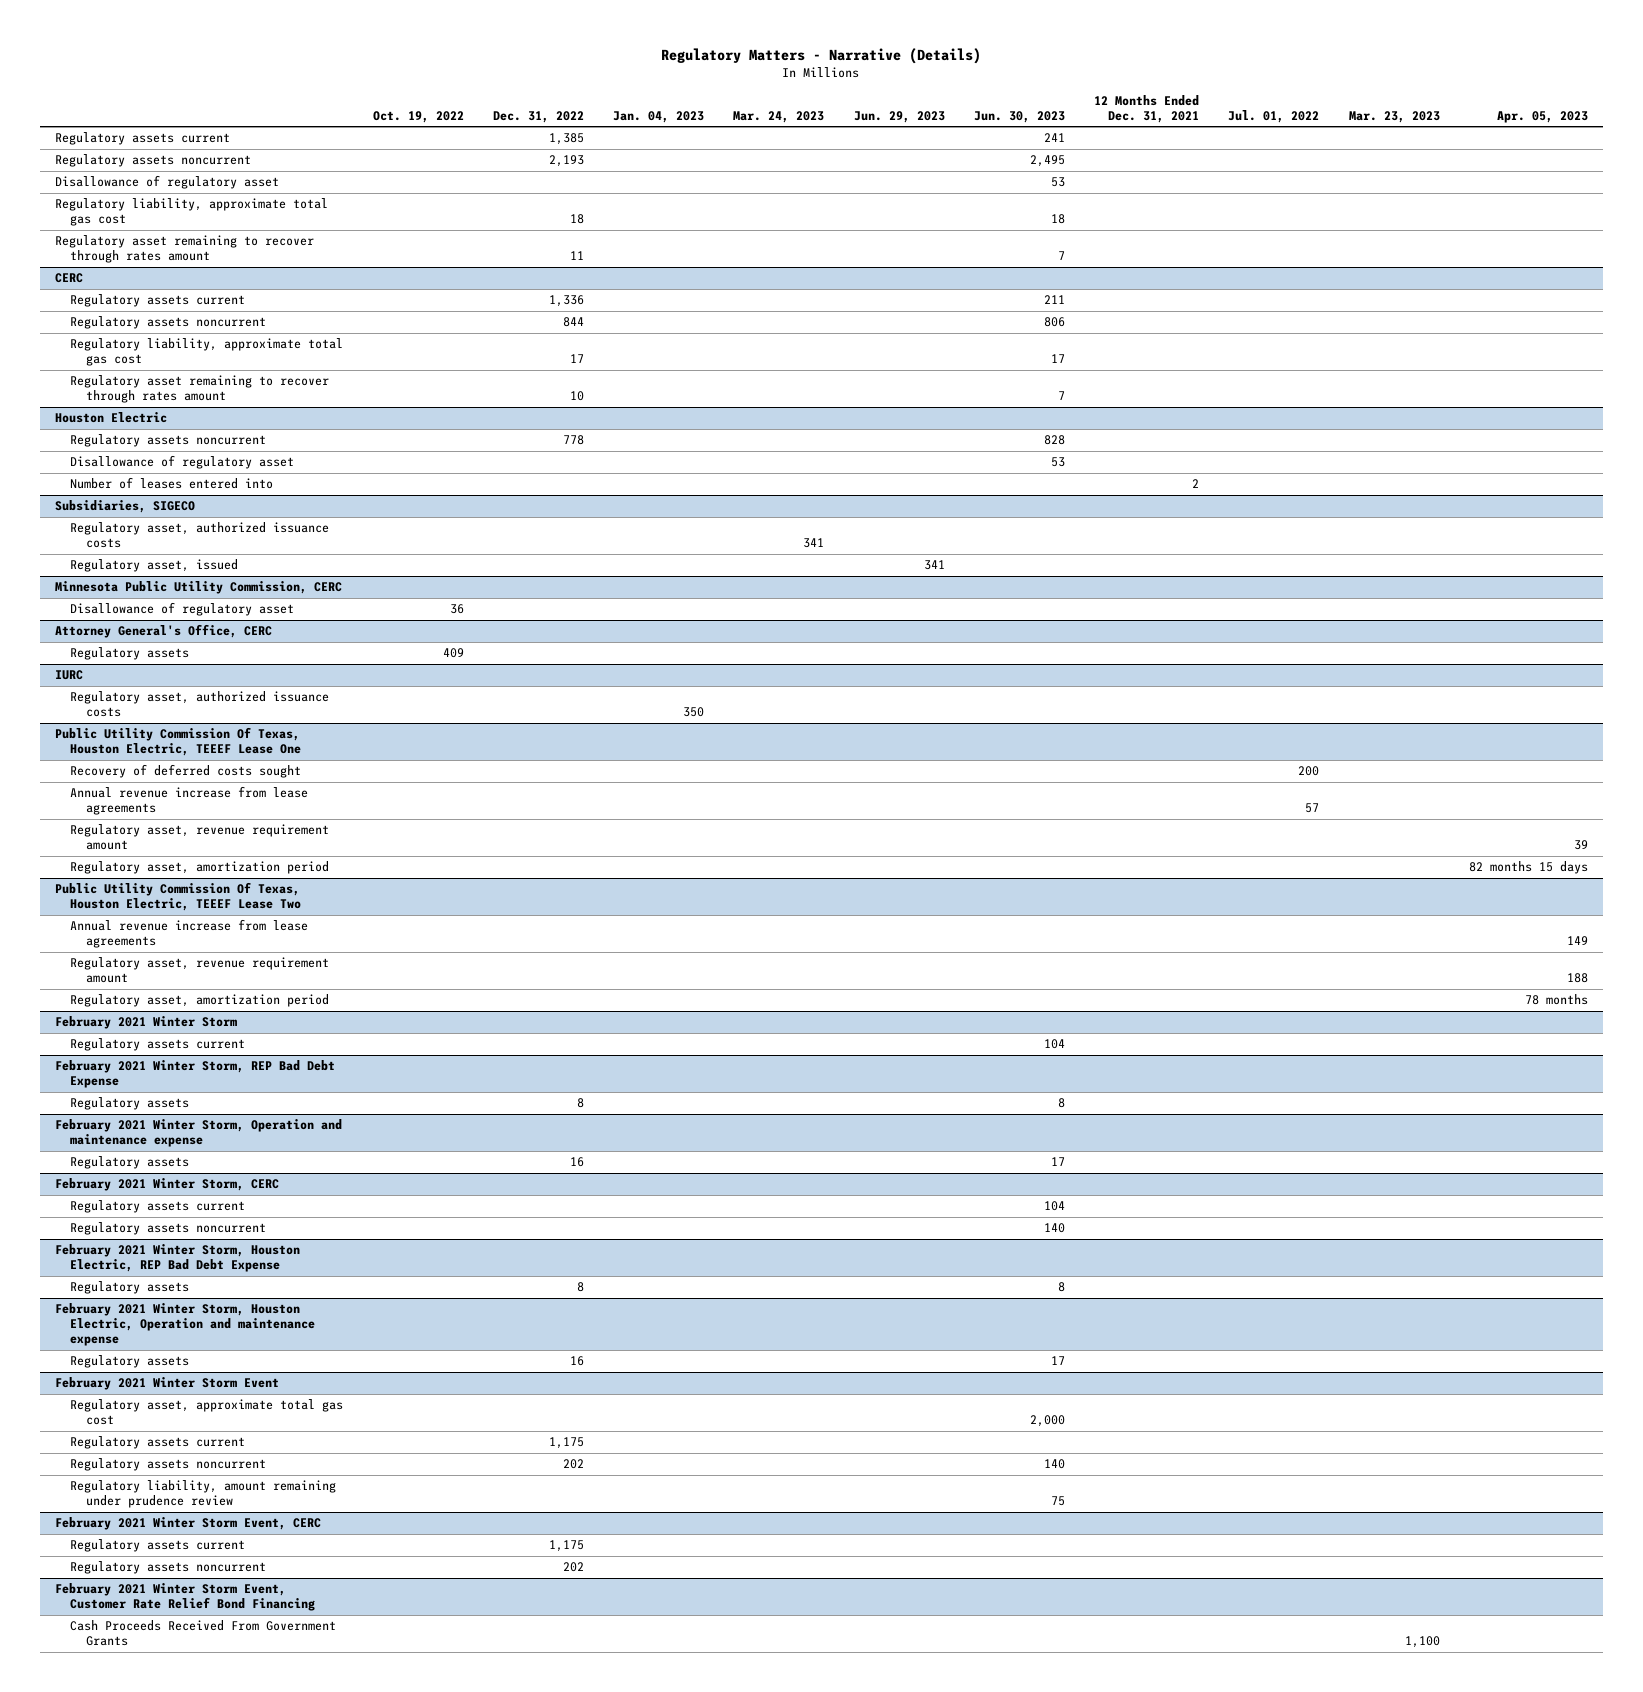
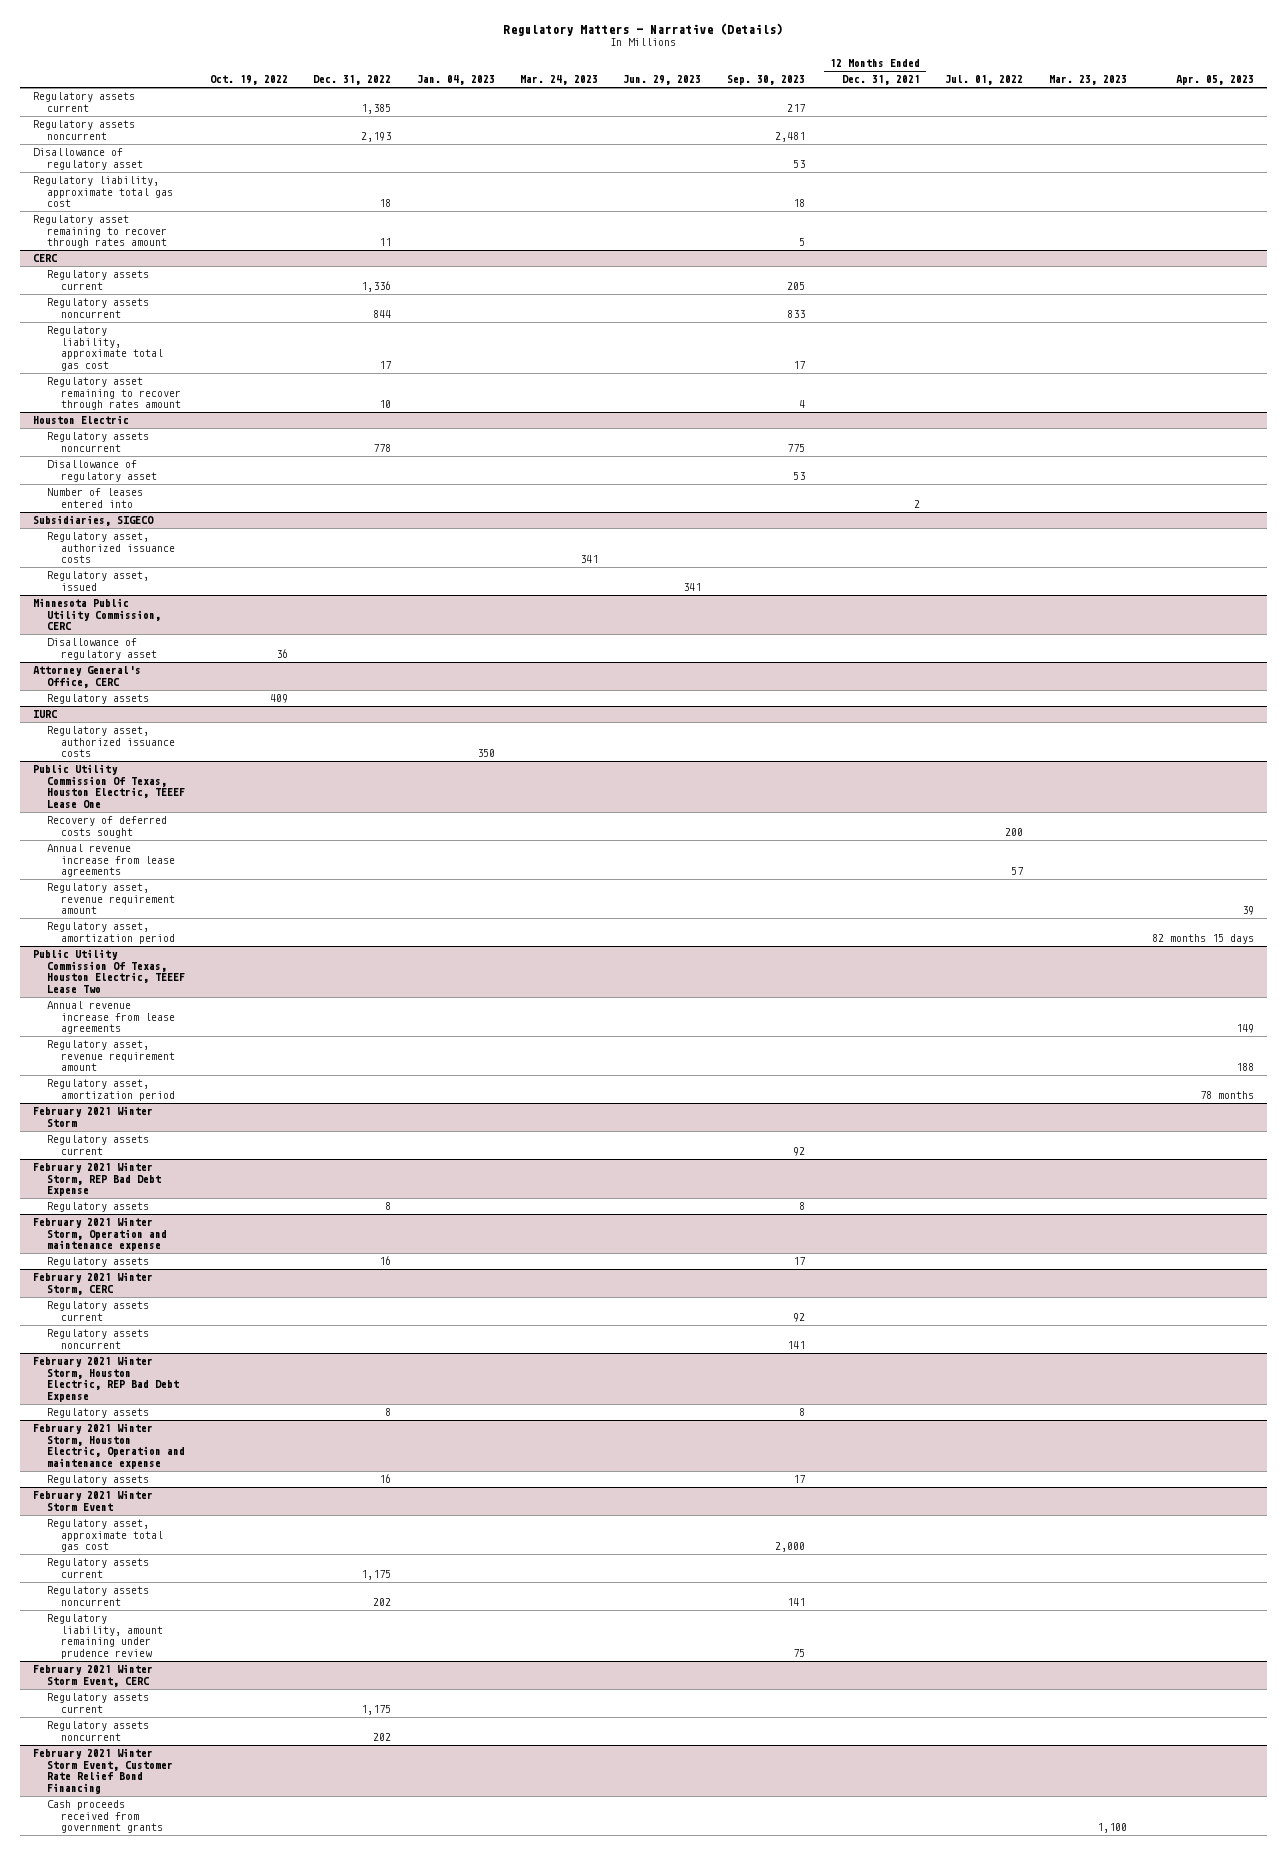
[973,110,1065,123] Jun. 30, 2023 -> none
none -> [726,75,805,86] Sep. 30, 2023
[70,1620,337,1647] Cash Proceeds Received From Government Grants -> [46,1800,163,1834] Cash proceeds received from government grants

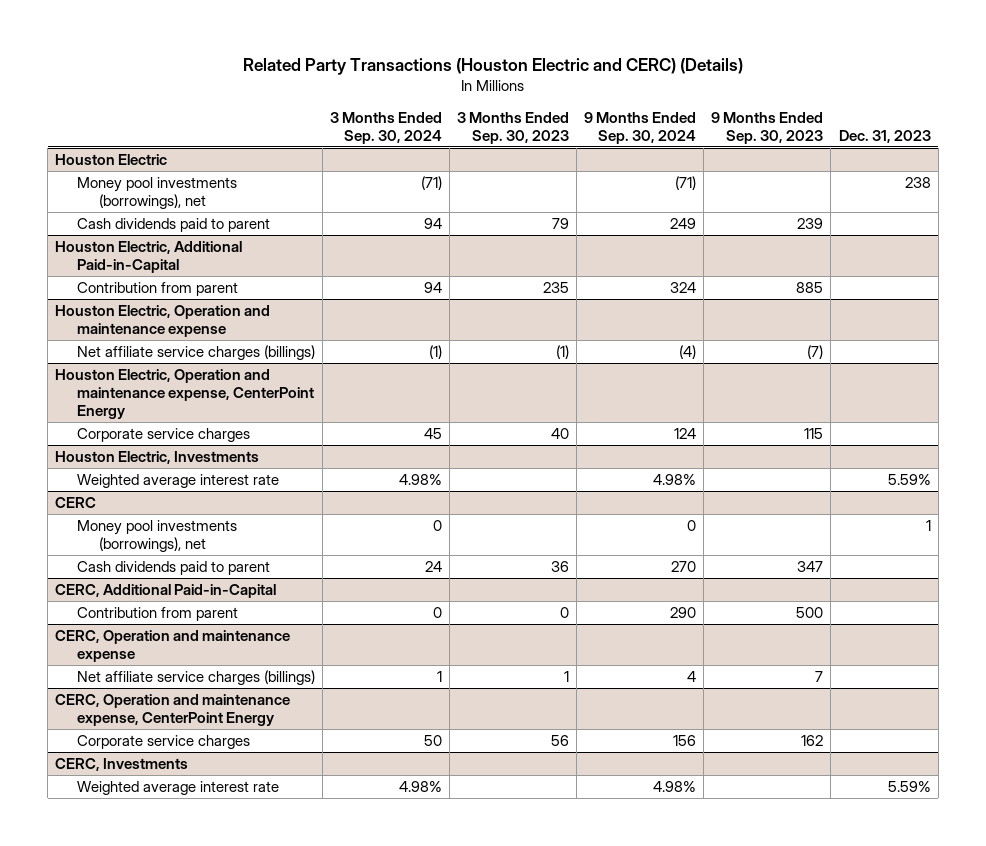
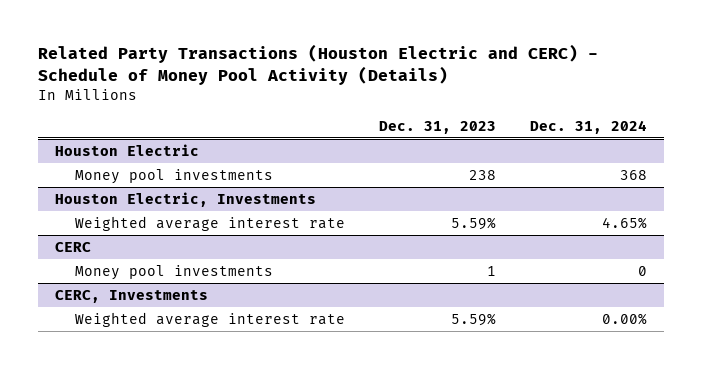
[242,57,743,75] Related Party Transactions (Houston Electric and CERC) (Details) -> [37,44,598,86] Related Party Transactions (Houston Electric and CERC) - Schedule of Money Pool Activity (Details)
[330,111,443,144] 3 Months Ended Sep. 30, 2024 -> none
[457,111,570,144] 3 Months Ended Sep. 30, 2023 -> none
[584,111,697,144] 9 Months Ended Sep. 30, 2024 -> none
[711,111,824,144] 9 Months Ended Sep. 30, 2023 -> none
none -> [530,120,648,135] Dec. 31, 2024
[76,218,270,233] Cash dividends paid to parent -> none
[55,241,243,273] Houston Electric, Additional Paid-in-Capital -> none
[76,282,238,297] Contribution from parent -> none
[55,305,271,337] Houston Electric, Operation and maintenance expense -> none
[76,345,315,361] Net affiliate service charges (billings) -> none
[55,369,314,419] Houston Electric, Operation and maintenance expense, CenterPoint Energy -> none
[76,428,250,443] Corporate service charges -> none
[76,177,237,209] Money pool investments (borrowings), net -> [74,168,273,184] Money pool investments
[76,561,270,576] Cash dividends paid to parent -> none
[55,584,277,599] CERC, Additional Paid-in-Capital -> none
[76,607,238,622] Contribution from parent -> none
[55,630,291,662] CERC, Operation and maintenance expense -> none
[76,670,315,686] Net affiliate service charges (billings) -> none
[55,694,291,726] CERC, Operation and maintenance expense, CenterPoint Energy -> none
[76,735,250,750] Corporate service charges -> none
[76,520,237,552] Money pool investments (borrowings), net -> [74,264,273,280] Money pool investments

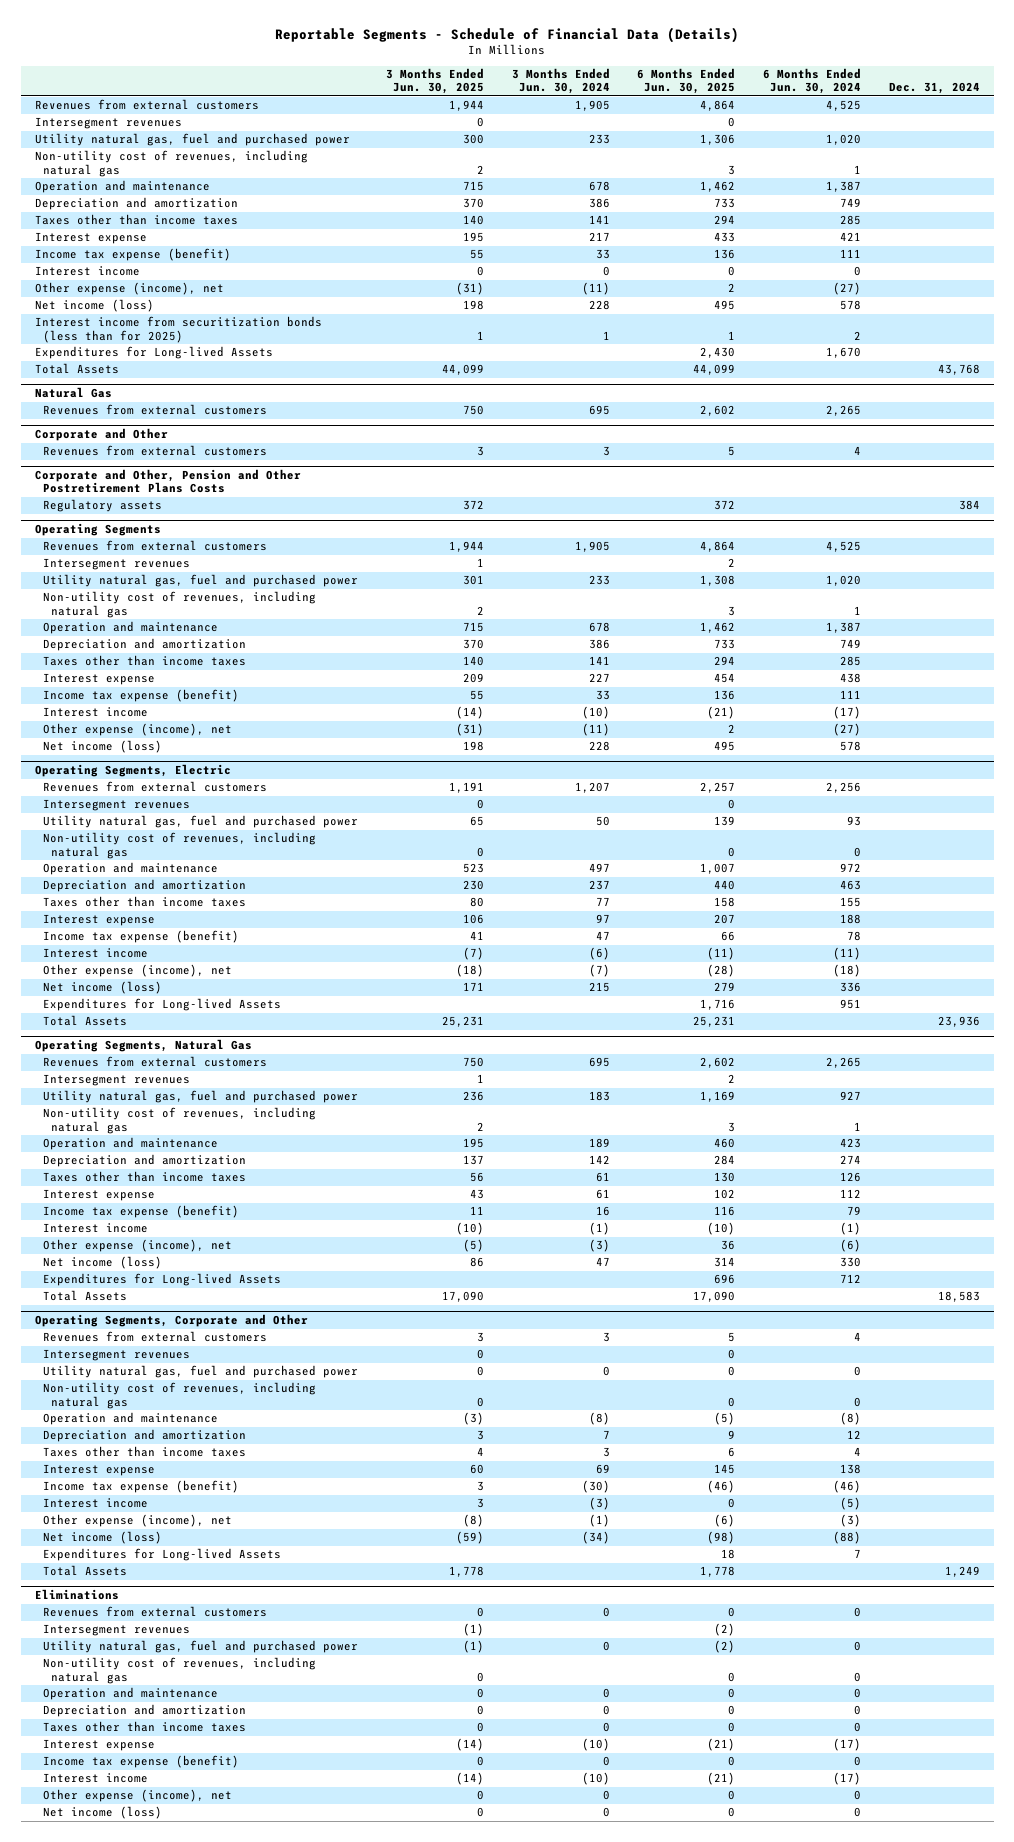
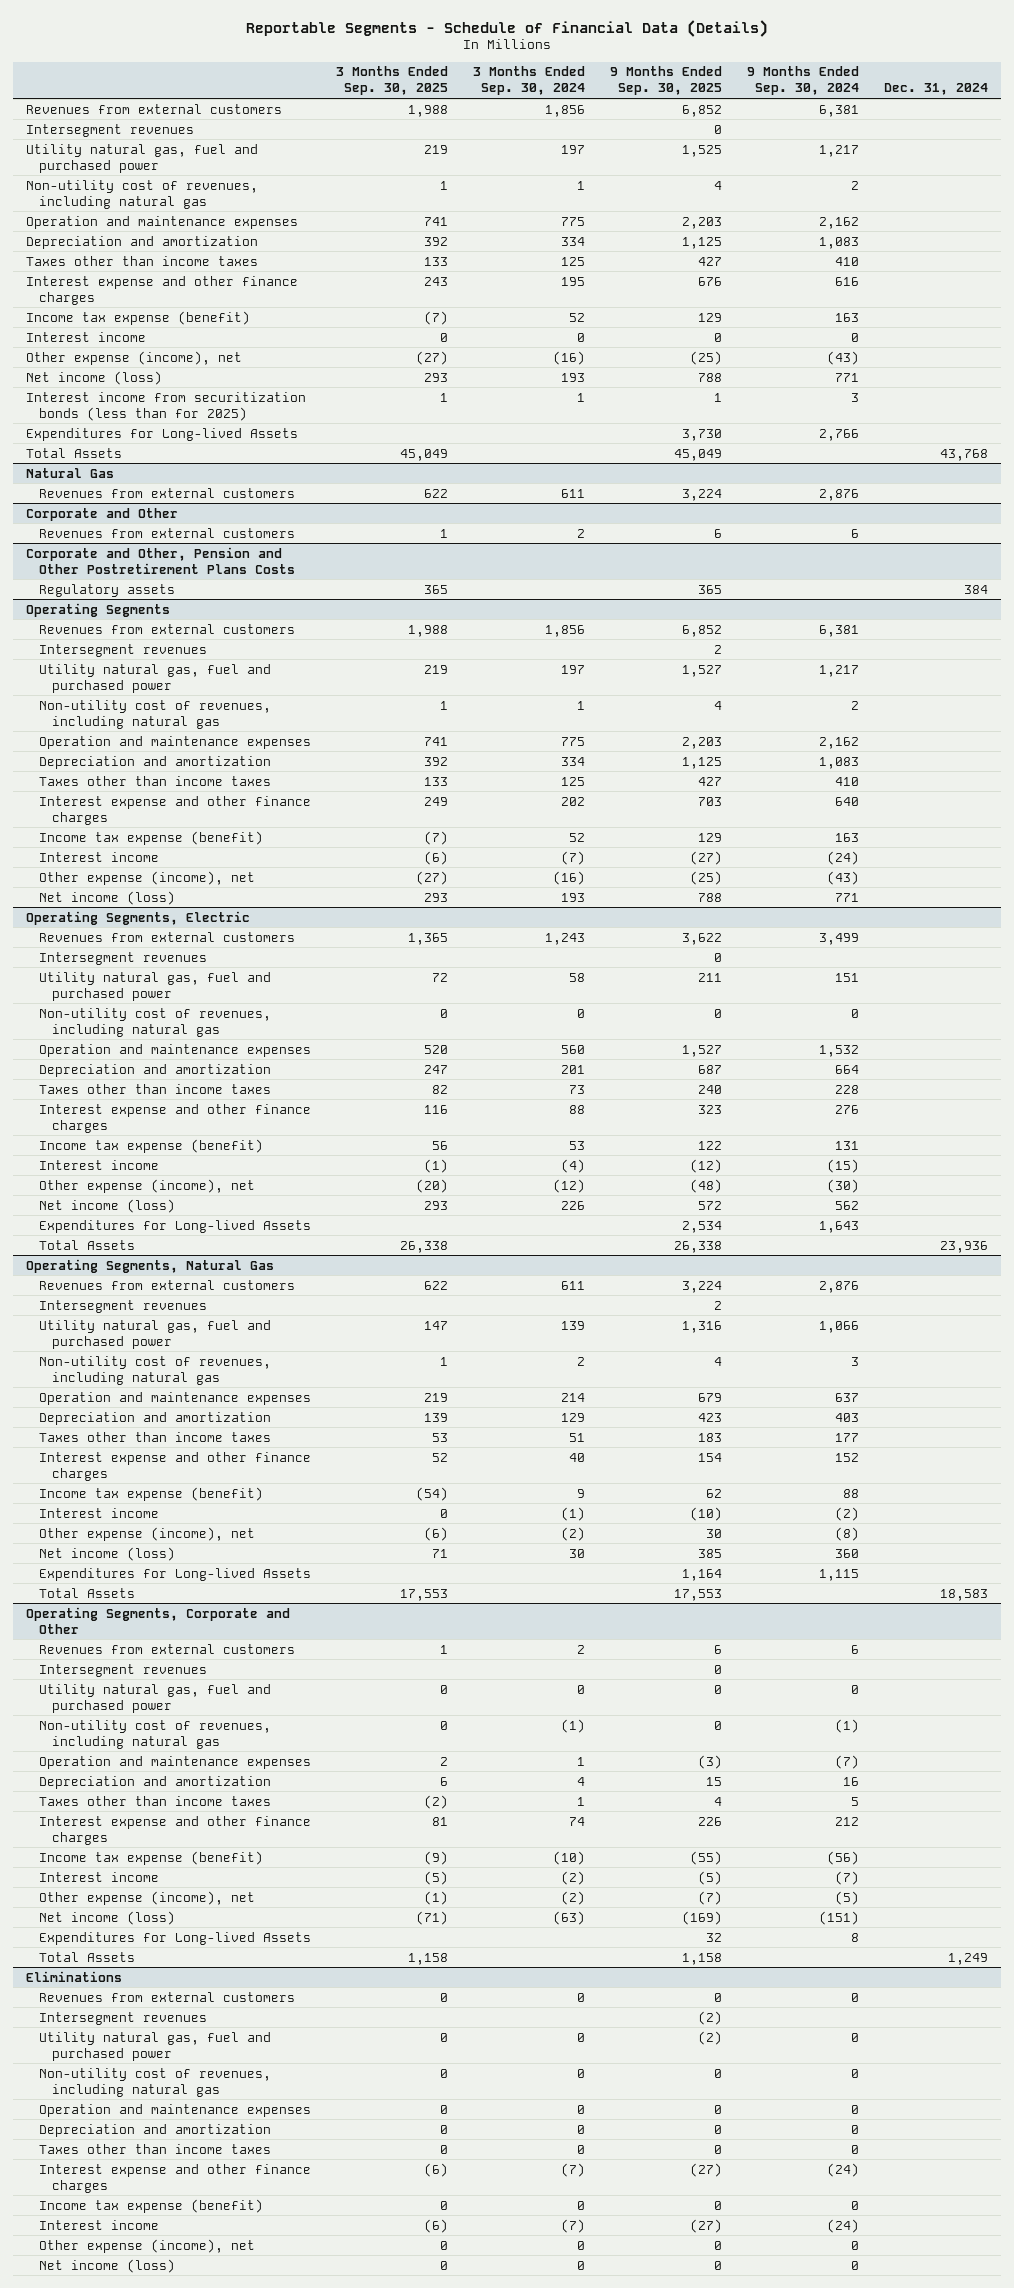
[385,68,484,95] 3 Months Ended Jun. 30, 2025 -> none
[511,68,610,95] 3 Months Ended Jun. 30, 2024 -> none
[637,68,736,95] 6 Months Ended Jun. 30, 2025 -> none
[763,68,862,95] 6 Months Ended Jun. 30, 2024 -> none
none -> [336,66,449,96] 3 Months Ended Sep. 30, 2025
none -> [473,66,586,96] 3 Months Ended Sep. 30, 2024
none -> [610,66,723,96] 9 Months Ended Sep. 30, 2025
none -> [747,66,860,96] 9 Months Ended Sep. 30, 2024
[34,180,210,194] Operation and maintenance -> [25,215,298,229] Operation and maintenance expenses
[34,232,147,245] Interest expense -> [25,275,298,305] Interest expense and other finance charges
[42,621,218,635] Operation and maintenance -> [39,735,312,749] Operation and maintenance expenses
[42,673,155,686] Interest expense -> [39,795,312,825] Interest expense and other finance charges
[42,862,218,876] Operation and maintenance -> [39,1043,312,1057] Operation and maintenance expenses
[42,914,155,927] Interest expense -> [39,1103,312,1133] Interest expense and other finance charges
[42,1137,218,1151] Operation and maintenance -> [39,1391,312,1405] Operation and maintenance expenses
[42,1189,155,1202] Interest expense -> [39,1451,312,1481] Interest expense and other finance charges
[42,1412,218,1426] Operation and maintenance -> [39,1755,312,1769] Operation and maintenance expenses
[42,1464,155,1477] Interest expense -> [39,1815,312,1845] Interest expense and other finance charges
[42,1687,218,1701] Operation and maintenance -> [39,2103,312,2117] Operation and maintenance expenses
[42,1739,155,1752] Interest expense -> [39,2163,312,2193] Interest expense and other finance charges

